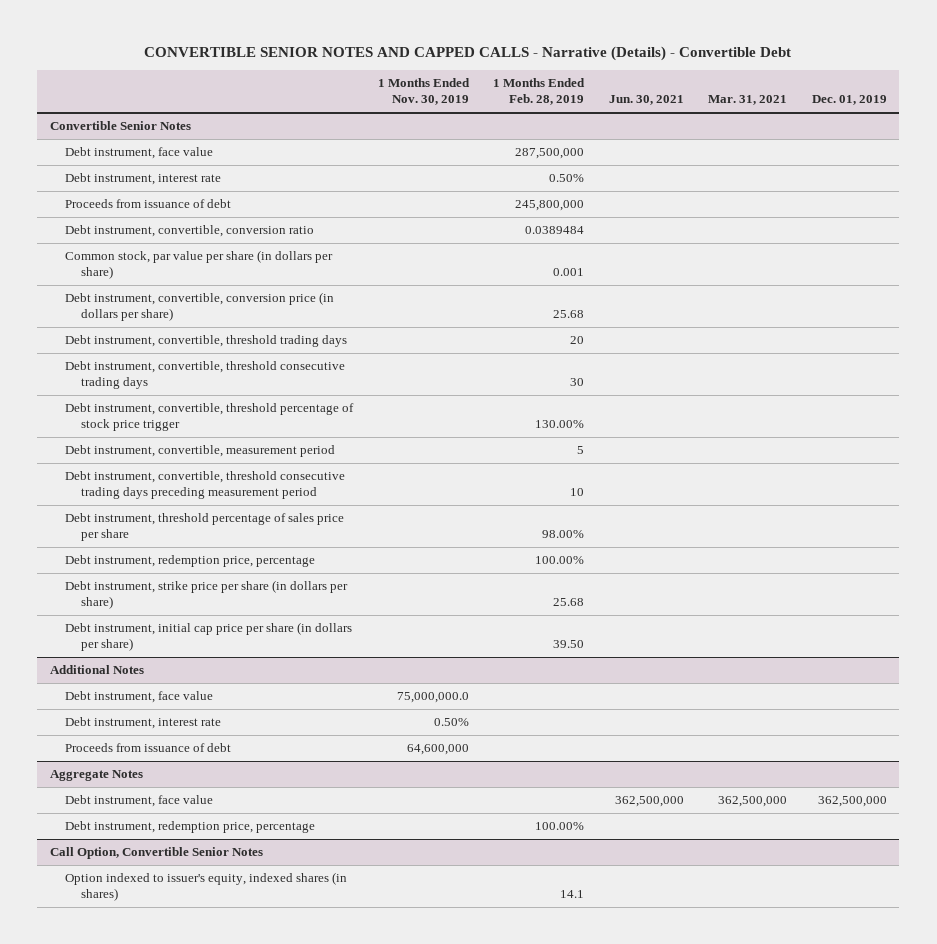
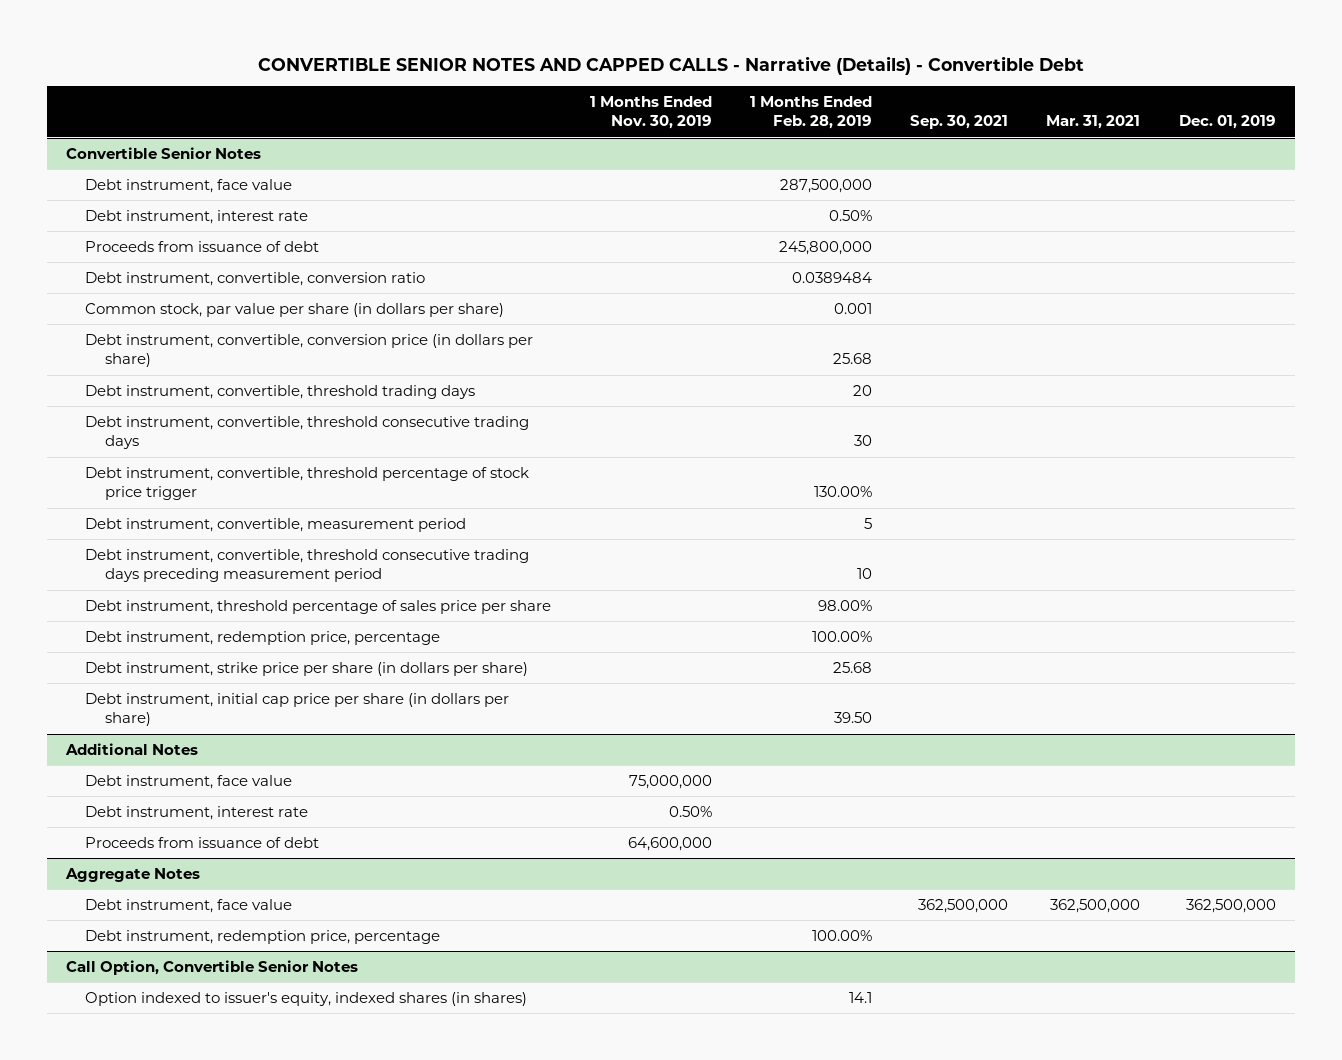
[608,95,684,106] Jun. 30, 2021 -> none
none -> [910,115,1009,130] Sep. 30, 2021
[396,692,469,704] 75,000,000.0 -> [628,775,712,790] 75,000,000

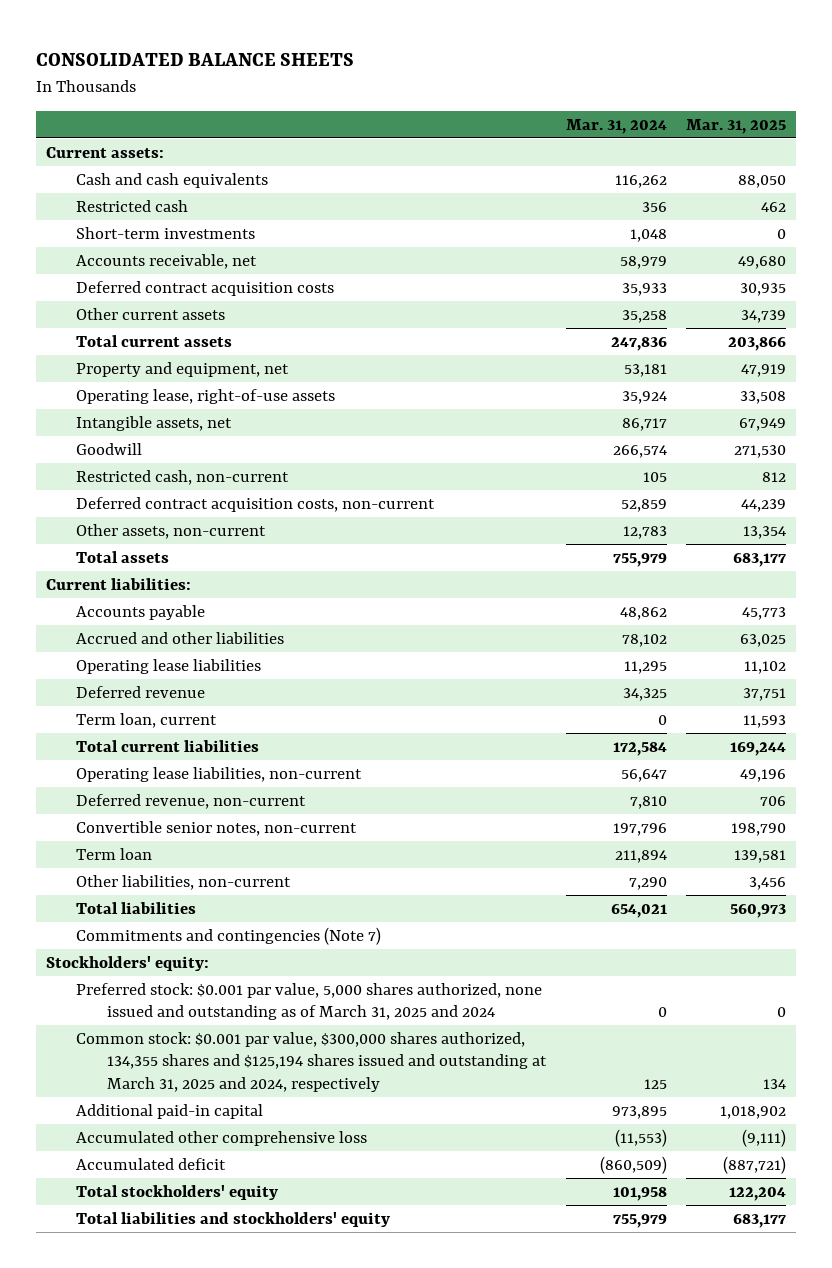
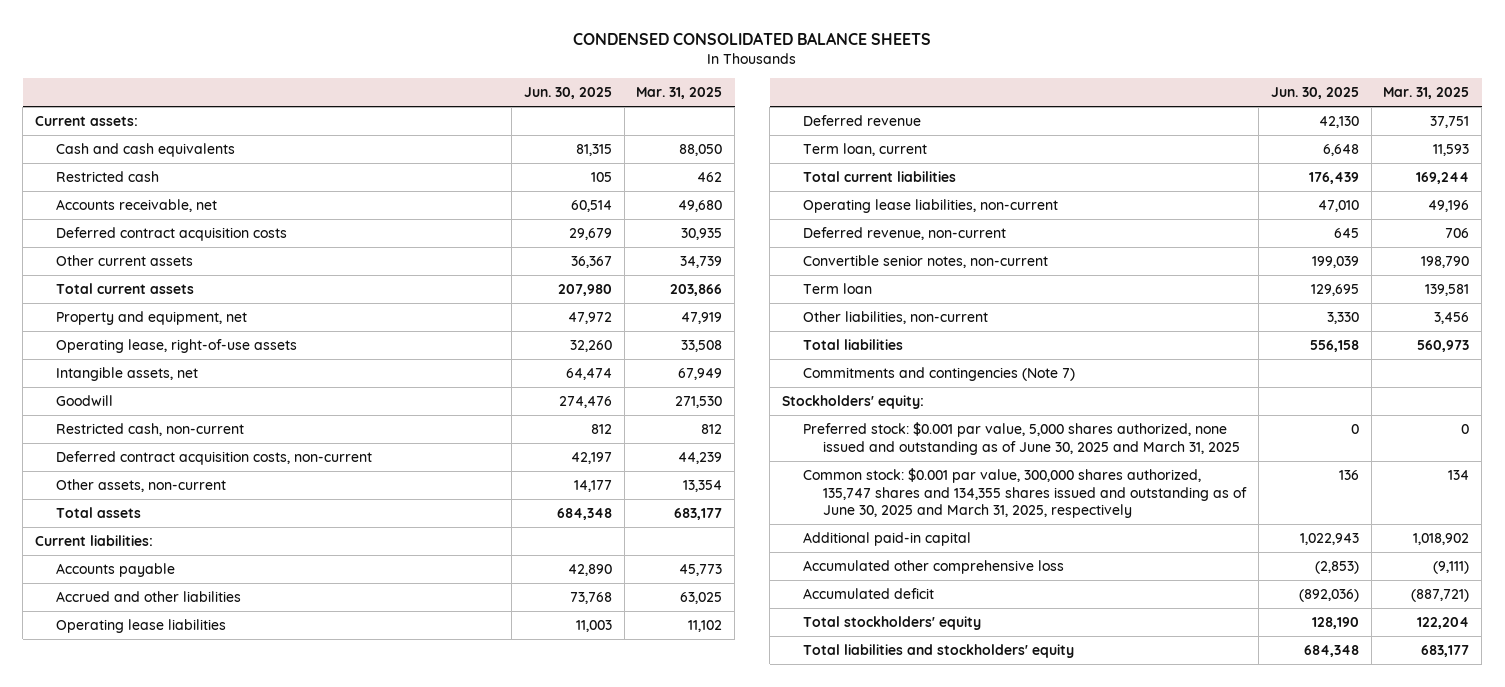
[36,52,355,66] CONSOLIDATED BALANCE SHEETS -> [573,31,932,45] CONDENSED CONSOLIDATED BALANCE SHEETS
[565,118,667,134] Mar. 31, 2024 -> none
none -> [523,87,612,100] Jun. 30, 2025
[76,226,256,239] Short-term investments -> none
[76,982,543,1021] Preferred stock: $0.001 par value, 5,000 shares authorized, none issued and outstanding as of March 31, 2025 and 2024 -> [802,422,1241,455] Preferred stock: $0.001 par value, 5,000 shares authorized, none issued and outstanding as of June 30, 2025 and March 31, 2025
[76,1031,548,1092] Common stock: $0.001 par value, $300,000 shares authorized, 134,355 shares and $125,194 shares issued and outstanding at March 31, 2025 and 2024, respectively -> [802,468,1248,518] Common stock: $0.001 par value, 300,000 shares authorized, 135,747 shares and 134,355 shares issued and outstanding as of June 30, 2025 and March 31, 2025, respectively

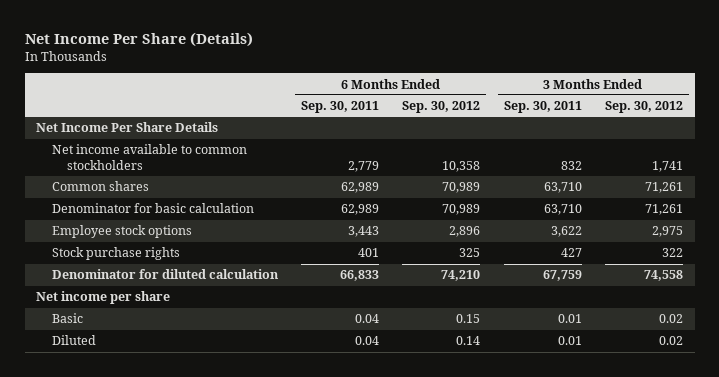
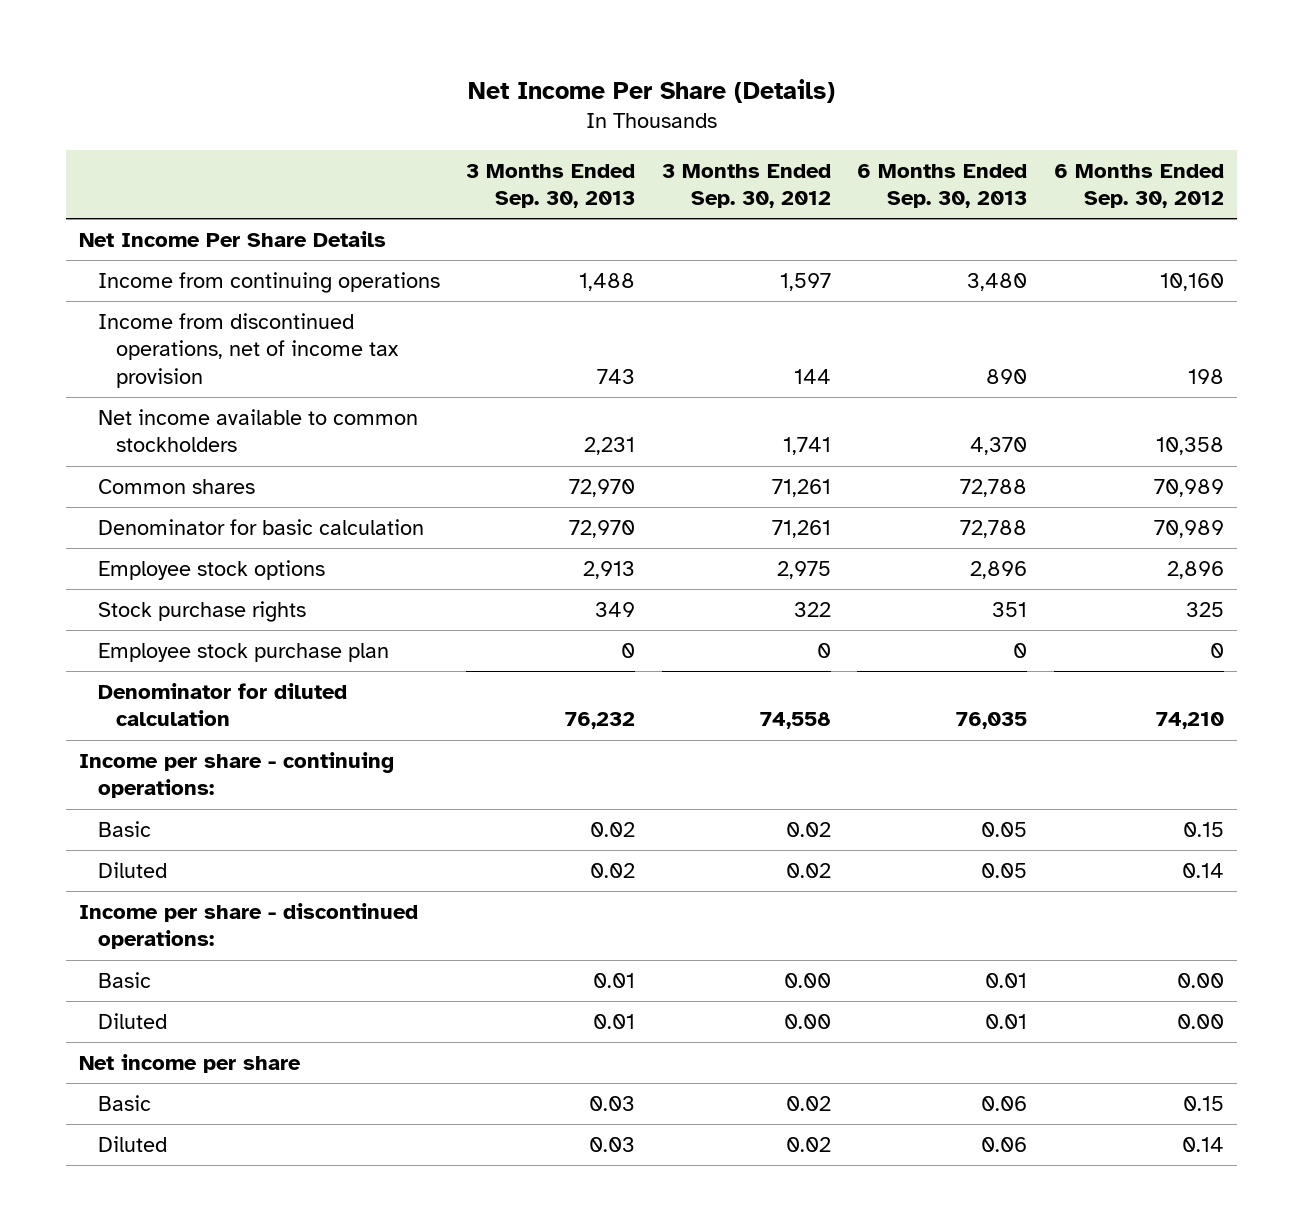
[301,101,380,114] Sep. 30, 2011 -> none
[503,101,582,114] Sep. 30, 2011 -> none
none -> [466,163,636,209] 3 Months Ended Sep. 30, 2013
none -> [857,163,1028,209] 6 Months Ended Sep. 30, 2013
none -> [97,271,440,293] Income from continuing operations
none -> [97,312,399,388] Income from discontinued operations, net of income tax provision
none -> [97,642,389,662] Employee stock purchase plan
none -> [79,751,395,799] Income per share - continuing operations:
none -> [97,820,151,837] Basic
none -> [97,861,167,878] Diluted
none -> [79,902,419,950] Income per share - discontinued operations:
none -> [97,971,151,988] Basic
none -> [97,1012,167,1029] Diluted

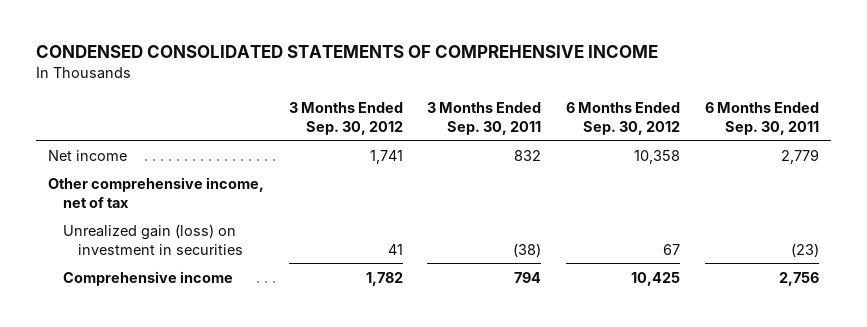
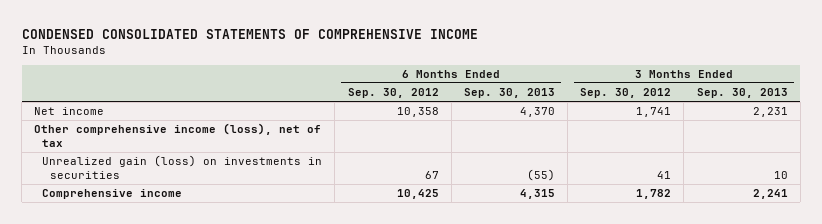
[427,101,542,135] 3 Months Ended Sep. 30, 2011 -> none
[704,101,819,135] 6 Months Ended Sep. 30, 2011 -> none
none -> [463,88,555,99] Sep. 30, 2013
none -> [696,88,788,99] Sep. 30, 2013
[47,176,264,208] Other comprehensive income, net of tax -> [34,123,322,148] Other comprehensive income (loss), net of tax
[63,223,244,255] Unrealized gain (loss) on investment in securities -> [42,155,323,180] Unrealized gain (loss) on investments in securities

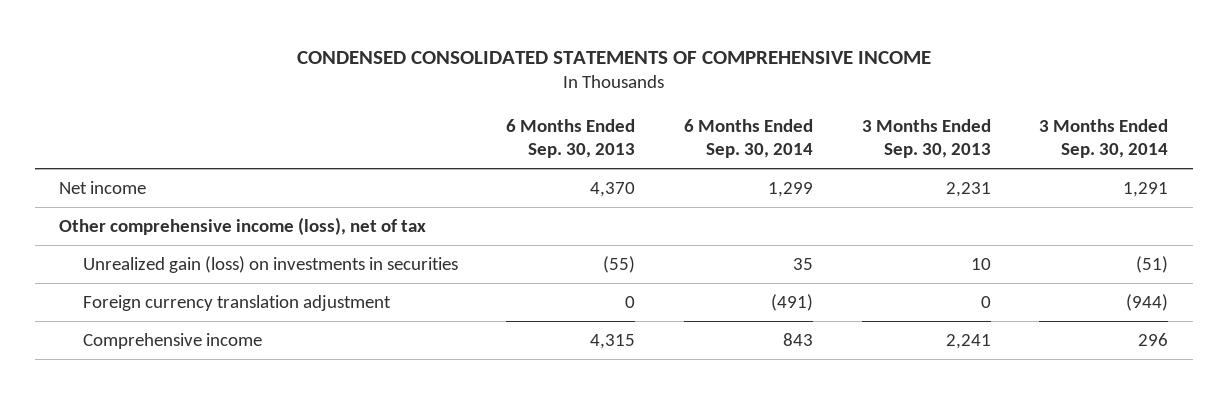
[347,88,439,99] Sep. 30, 2012 -> none
[580,88,672,99] Sep. 30, 2012 -> none
none -> [684,118,814,159] 6 Months Ended Sep. 30, 2014
none -> [1039,118,1169,159] 3 Months Ended Sep. 30, 2014
none -> [82,294,391,311] Foreign currency translation adjustment

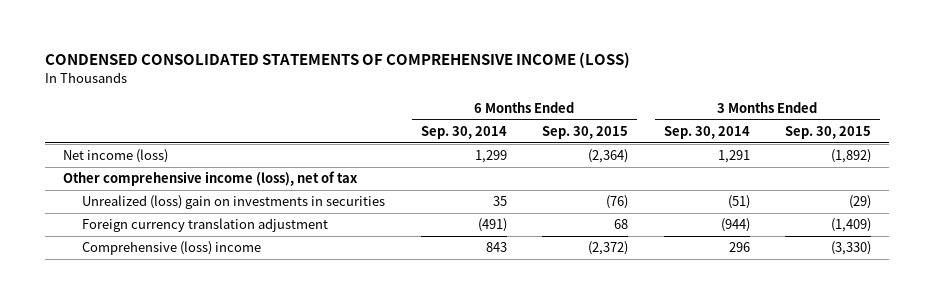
[296,50,931,64] CONDENSED CONSOLIDATED STATEMENTS OF COMPREHENSIVE INCOME -> [44,52,630,69] CONDENSED CONSOLIDATED STATEMENTS OF COMPREHENSIVE INCOME (LOSS)
[506,118,636,159] 6 Months Ended Sep. 30, 2013 -> none
[861,118,991,159] 3 Months Ended Sep. 30, 2013 -> none
none -> [542,125,629,139] Sep. 30, 2015
none -> [785,125,872,139] Sep. 30, 2015
[59,180,147,194] Net income -> [62,149,168,164] Net income (loss)
[82,255,458,273] Unrealized gain (loss) on investments in securities -> [82,195,386,210] Unrealized (loss) gain on investments in securities
[82,332,262,349] Comprehensive income -> [82,241,262,256] Comprehensive (loss) income

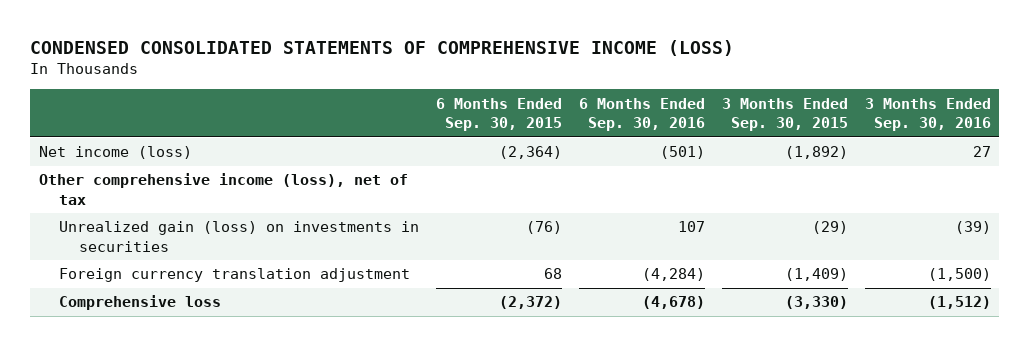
[420,125,507,139] Sep. 30, 2014 -> none
[663,125,750,139] Sep. 30, 2014 -> none
none -> [578,97,705,132] 6 Months Ended Sep. 30, 2016
none -> [864,97,991,132] 3 Months Ended Sep. 30, 2016
[82,195,386,210] Unrealized (loss) gain on investments in securities -> [58,221,419,252] Unrealized gain (loss) on investments in securities
[82,241,262,256] Comprehensive (loss) income -> [58,295,221,311] Comprehensive loss

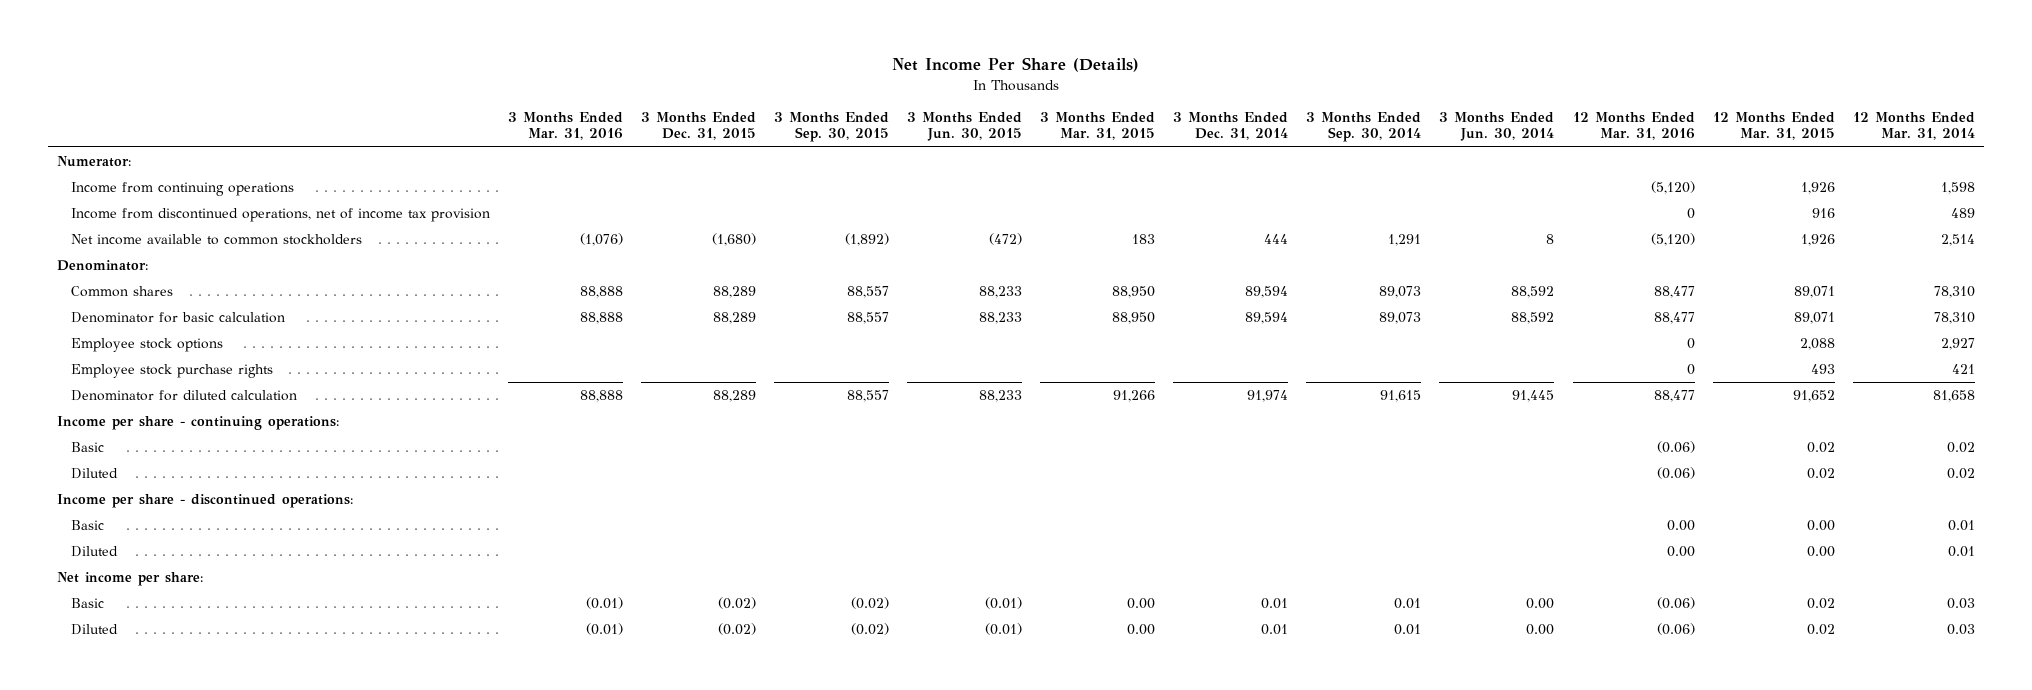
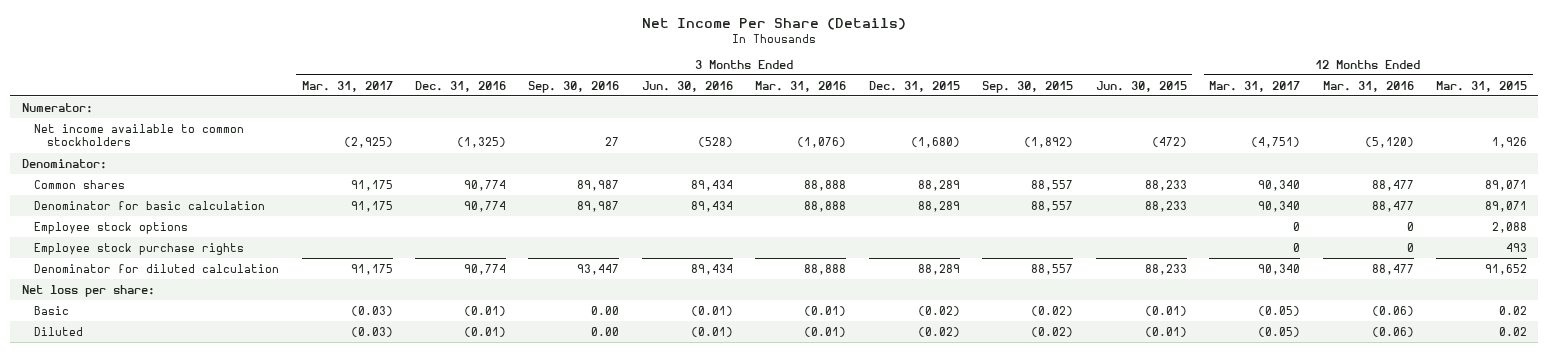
[1040,111,1156,141] 3 Months Ended Mar. 31, 2015 -> none
[1173,111,1289,141] 3 Months Ended Dec. 31, 2014 -> none
[1306,111,1422,143] 3 Months Ended Sep. 30, 2014 -> none
[1439,111,1555,142] 3 Months Ended Jun. 30, 2014 -> none
[1852,111,1975,141] 12 Months Ended Mar. 31, 2014 -> none
none -> [301,80,393,92] Mar. 31, 2017
none -> [415,80,507,92] Dec. 31, 2016
none -> [528,80,620,93] Sep. 30, 2016
none -> [641,80,733,92] Jun. 30, 2016
none -> [1209,80,1301,92] Mar. 31, 2017
[70,182,294,197] Income from continuing operations -> none
[70,208,490,223] Income from discontinued operations, net of income tax provision -> none
[57,416,340,431] Income per share - continuing operations: -> none
[70,442,104,453] Basic -> none
[70,468,118,480] Diluted -> none
[57,494,354,509] Income per share - discontinued operations: -> none
[70,520,104,531] Basic -> none
[70,546,118,558] Diluted -> none
[57,572,204,587] Net income per share: -> [21,284,155,297] Net loss per share:

